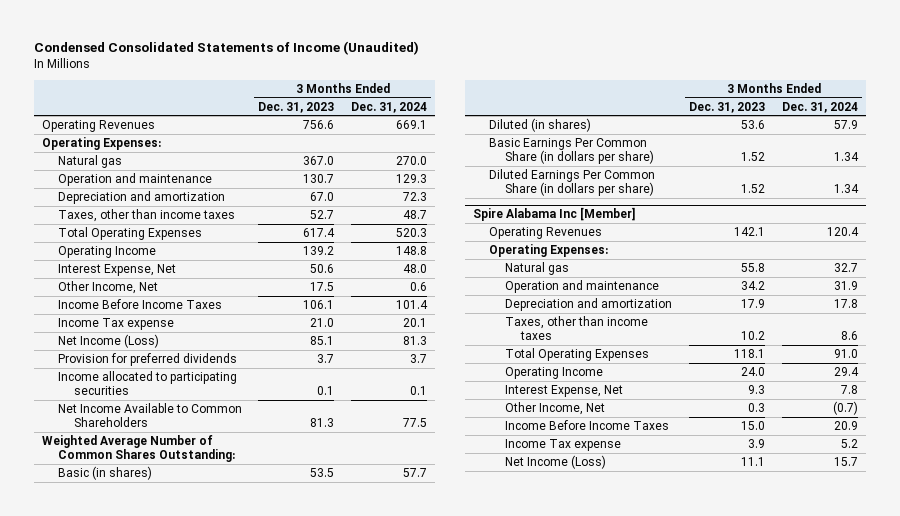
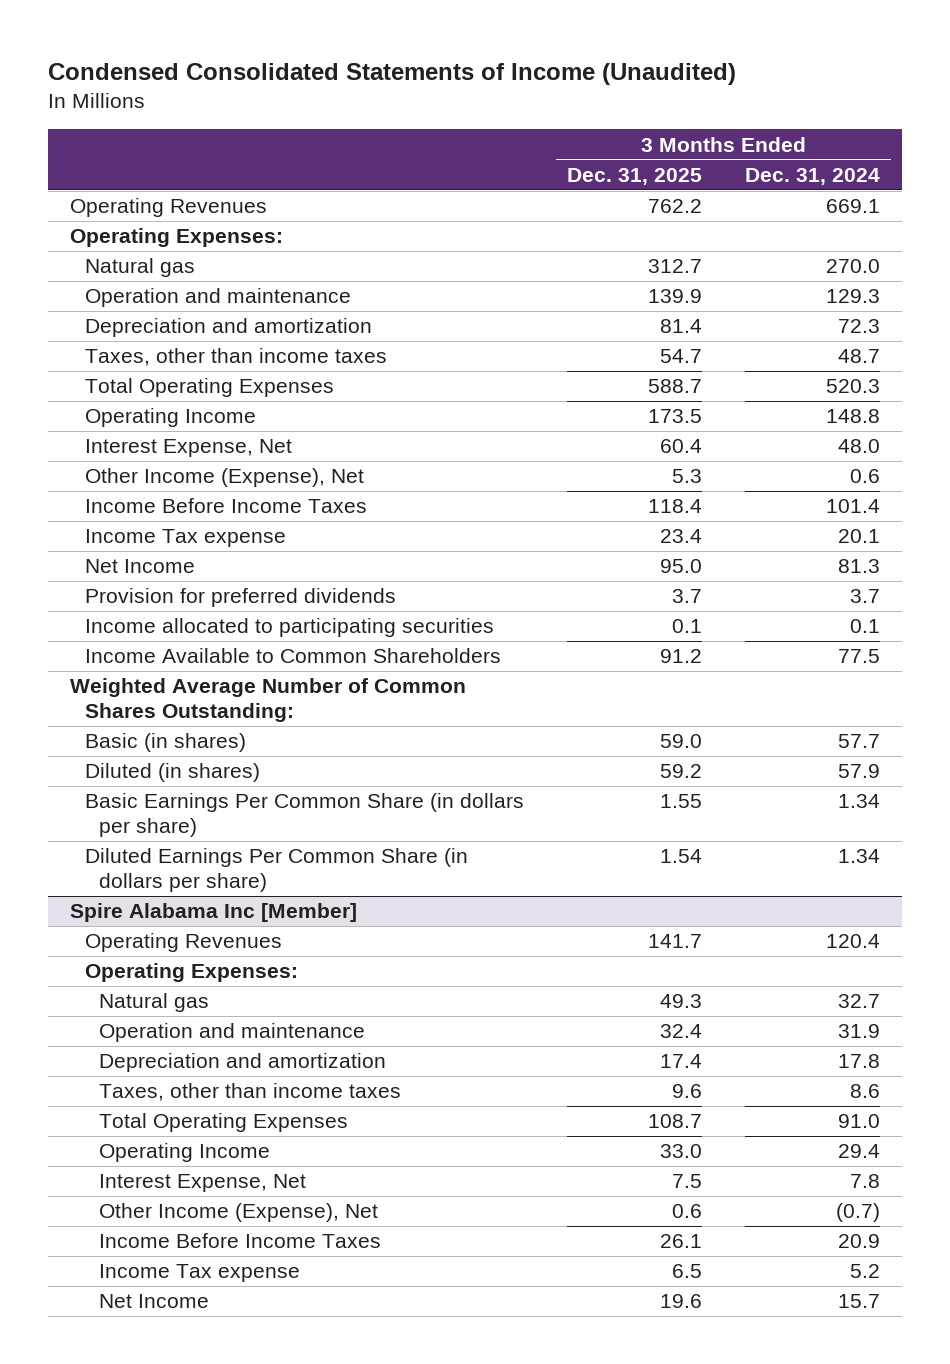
[258,101,335,113] Dec. 31, 2023 -> none
none -> [566,167,702,185] Dec. 31, 2025
[58,280,159,294] Other Income, Net -> [84,468,364,488] Other Income (Expense), Net
[58,333,160,348] Net Income (Loss) -> [84,559,195,574] Net Income
[58,402,243,428] Net Income Available to Common Shareholders -> [84,648,501,664] Income Available to Common Shareholders
[505,401,606,415] Other Income, Net -> [99,1203,379,1223] Other Income (Expense), Net
[505,454,607,469] Net Income (Loss) -> [99,1294,210,1309] Net Income

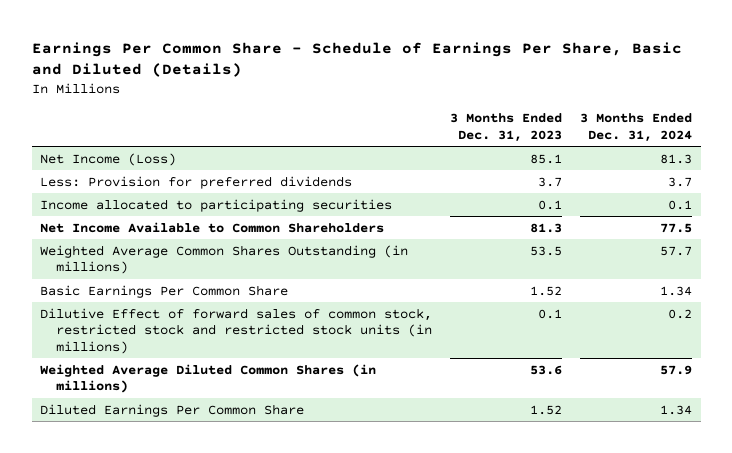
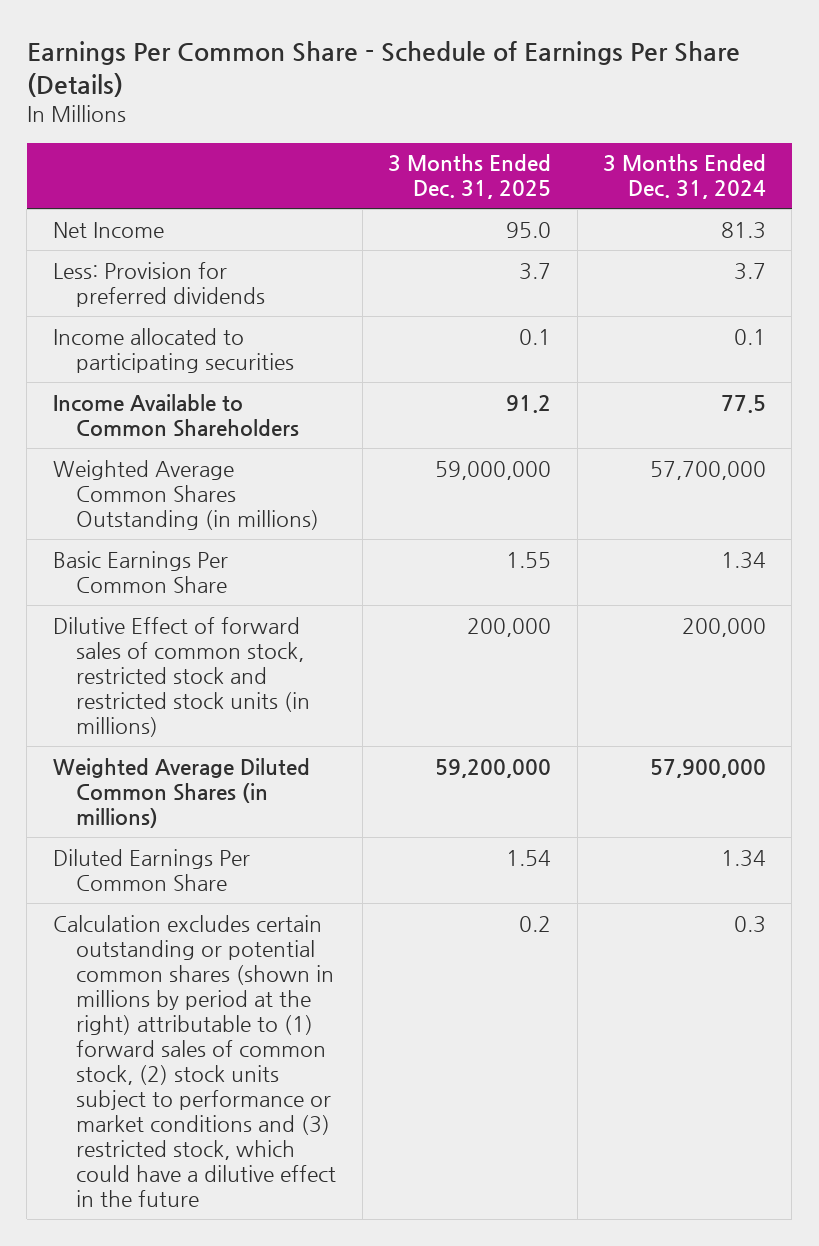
[31,41,682,78] Earnings Per Common Share - Schedule of Earnings Per Share, Basic and Diluted (Details) -> [26,40,740,97] Earnings Per Common Share - Schedule of Earnings Per Share (Details)
[450,113,563,142] 3 Months Ended Dec. 31, 2023 -> none
none -> [388,154,552,200] 3 Months Ended Dec. 31, 2025
[40,152,177,166] Net Income (Loss) -> [52,221,164,238] Net Income
[40,221,385,233] Net Income Available to Common Shareholders -> [52,393,300,437] Income Available to Common Shareholders
[659,245,692,256] 57.7 -> [649,460,766,480] 57,700,000
[667,308,692,319] 0.2 -> [681,617,766,637] 200,000
[659,364,692,375] 57.9 -> [649,758,766,778] 57,900,000
none -> [52,914,337,1208] Calculation excludes certain outstanding or potential common shares (shown in millions by period at the right) attributable to (1) forward sales of common stock, (2) stock units subject to performance or market conditions and (3) restricted stock, which could have a dilutive effect in the future

